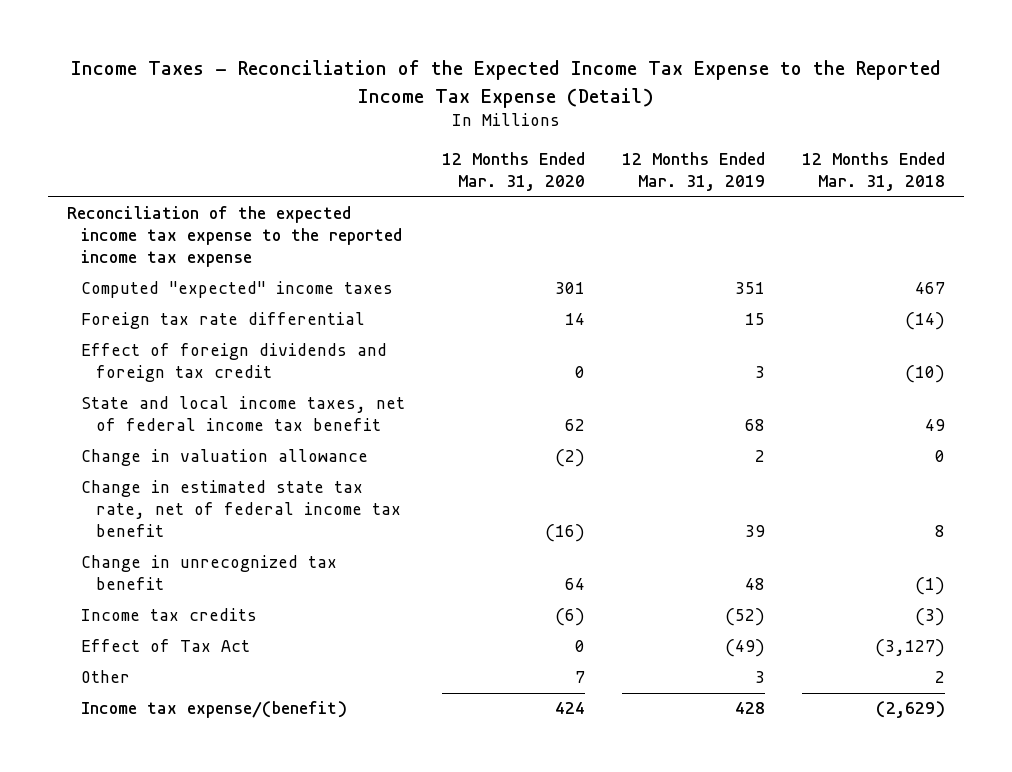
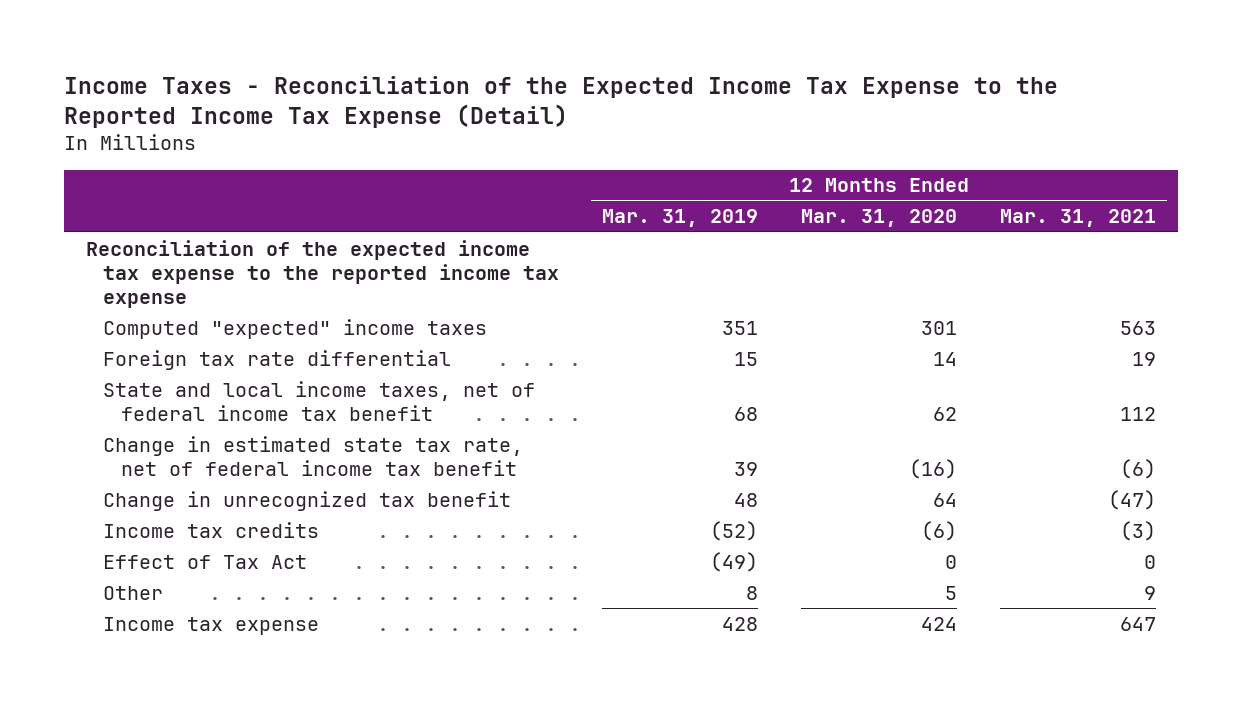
[802,152,946,192] 12 Months Ended Mar. 31, 2018 -> none
none -> [1000,209,1157,228] Mar. 31, 2021
[81,343,388,383] Effect of foreign dividends and foreign tax credit -> none
[81,449,369,467] Change in valuation allowance -> none
[575,671,586,684] 7 -> [945,585,958,600] 5
[755,671,766,684] 3 -> [746,585,759,600] 8
[81,701,348,719] Income tax expense/(benefit) -> [103,616,320,635] Income tax expense

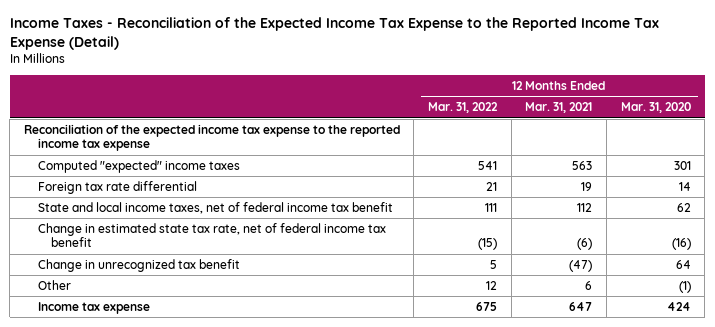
[602,209,759,228] Mar. 31, 2019 -> none
none -> [428,102,499,114] Mar. 31, 2022
[103,521,320,538] Income tax credits -> none
[103,554,308,569] Effect of Tax Act -> none
[945,585,958,600] 5 -> [678,280,691,293] (1)
[1144,585,1157,600] 9 -> [585,280,593,290] 6

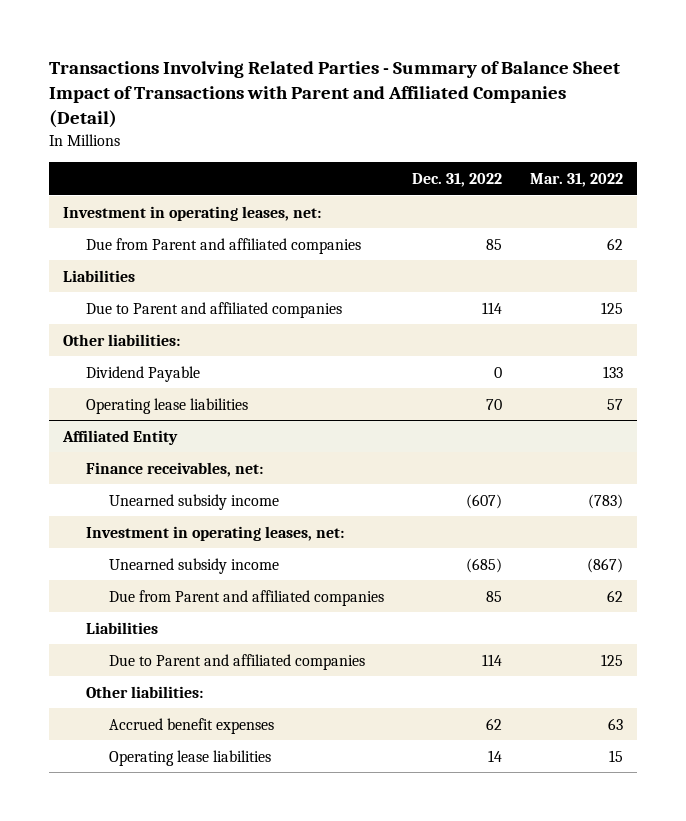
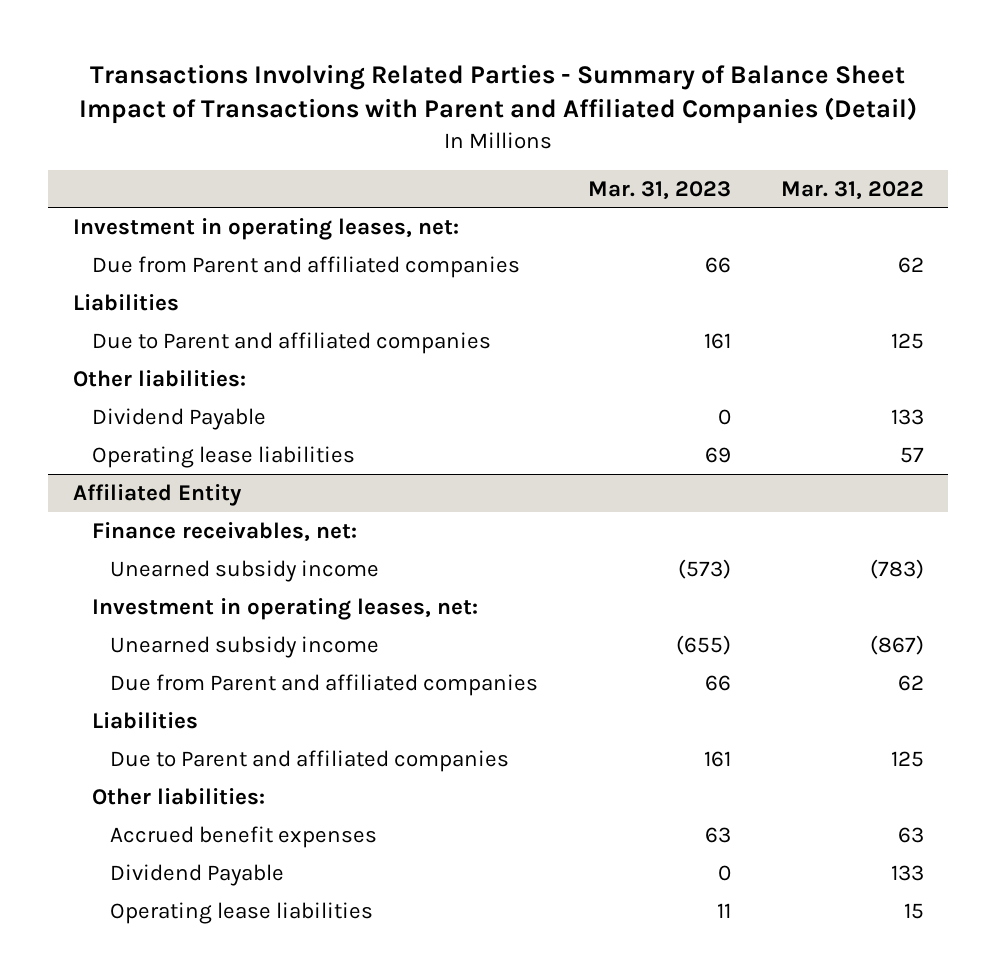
[411,172,502,187] Dec. 31, 2022 -> none
none -> [587,180,731,200] Mar. 31, 2023
none -> [110,863,285,886] Dividend Payable

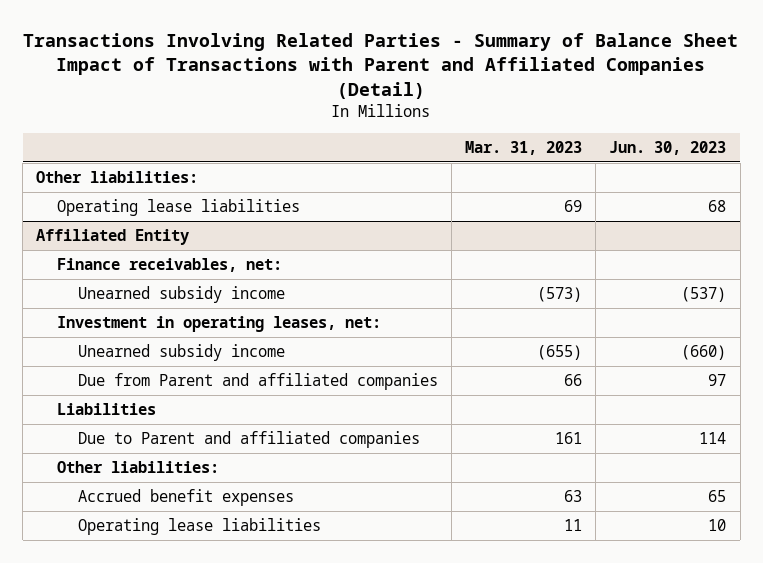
[780,180,924,200] Mar. 31, 2022 -> none
none -> [609,140,727,155] Jun. 30, 2023
[73,217,460,240] Investment in operating leases, net: -> none
[91,255,520,278] Due from Parent and affiliated companies -> none
[73,293,180,311] Liabilities -> none
[91,331,491,354] Due to Parent and affiliated companies -> none
[91,407,266,430] Dividend Payable -> none
[110,863,285,886] Dividend Payable -> none

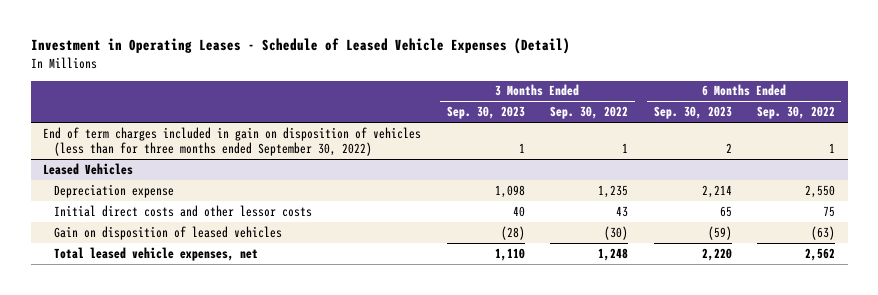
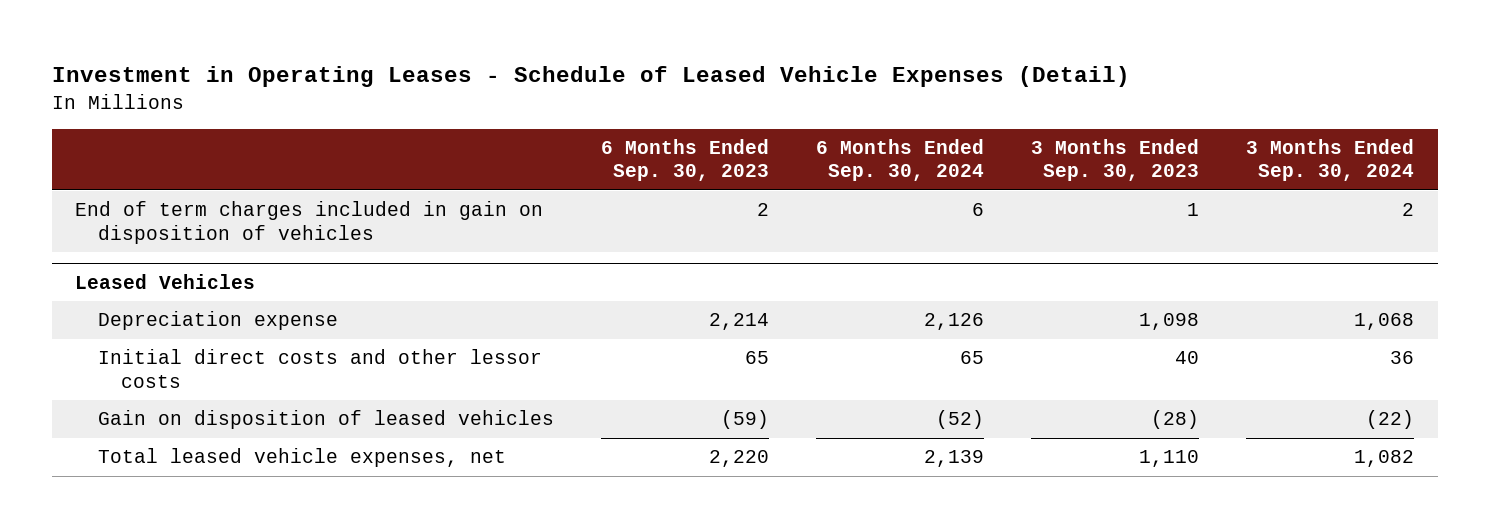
[550,106,629,120] Sep. 30, 2022 -> none
[757,106,836,120] Sep. 30, 2022 -> none
none -> [816,139,985,182] 6 Months Ended Sep. 30, 2024
none -> [1246,139,1415,182] 3 Months Ended Sep. 30, 2024
[43,126,422,157] End of term charges included in gain on disposition of vehicles (less than for three months ended September 30, 2022) -> [75,201,544,244] End of term charges included in gain on disposition of vehicles

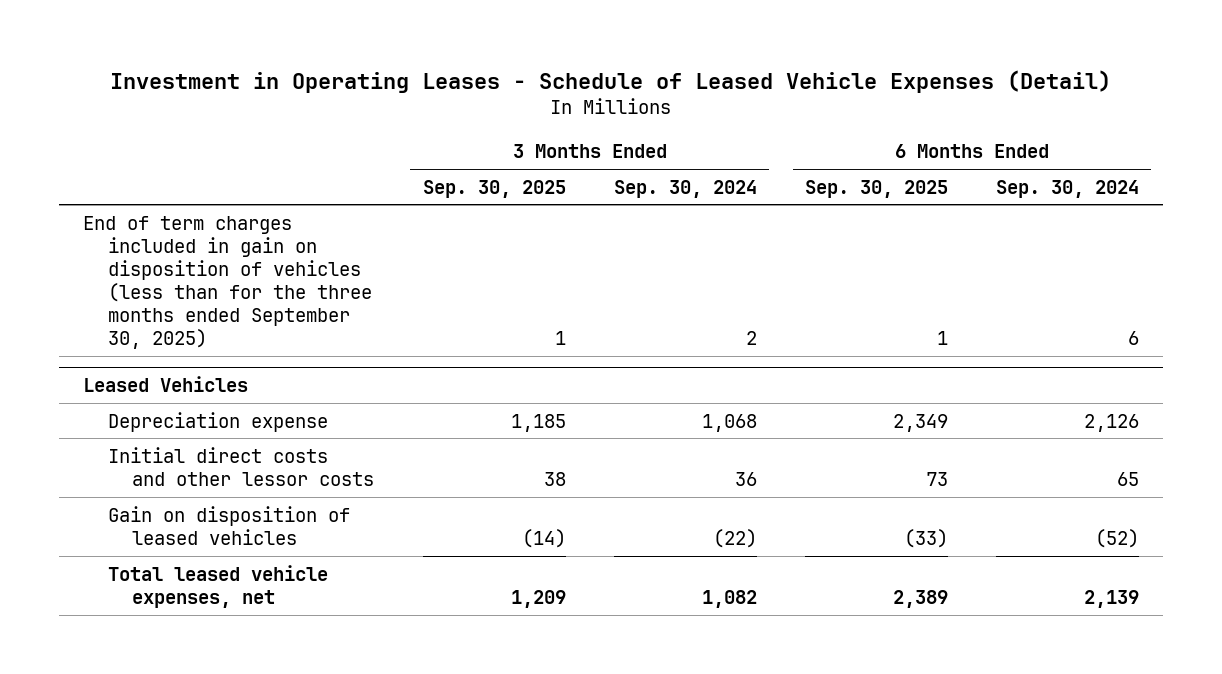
[601,139,770,182] 6 Months Ended Sep. 30, 2023 -> none
[1031,139,1200,182] 3 Months Ended Sep. 30, 2023 -> none
none -> [422,179,566,198] Sep. 30, 2025
none -> [805,179,949,198] Sep. 30, 2025
[75,201,544,244] End of term charges included in gain on disposition of vehicles -> [82,215,372,350] End of term charges included in gain on disposition of vehicles (less than for the three months ended September 30, 2025)

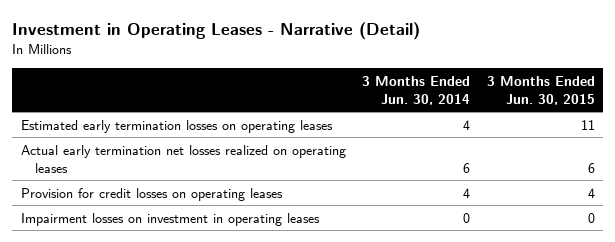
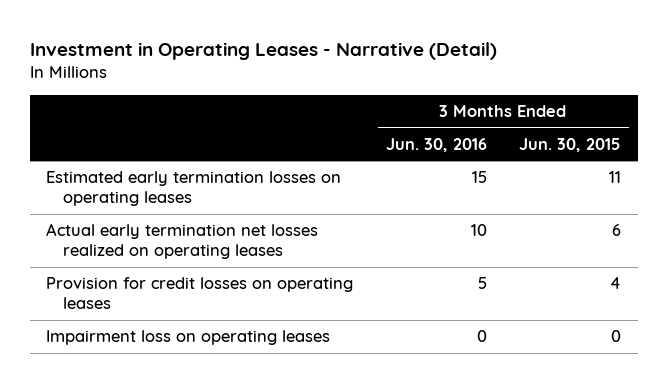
[362,75,471,105] 3 Months Ended Jun. 30, 2014 -> none
none -> [385,137,487,152] Jun. 30, 2016
[20,212,320,226] Impairment losses on investment in operating leases -> [46,330,331,346] Impairment loss on operating leases

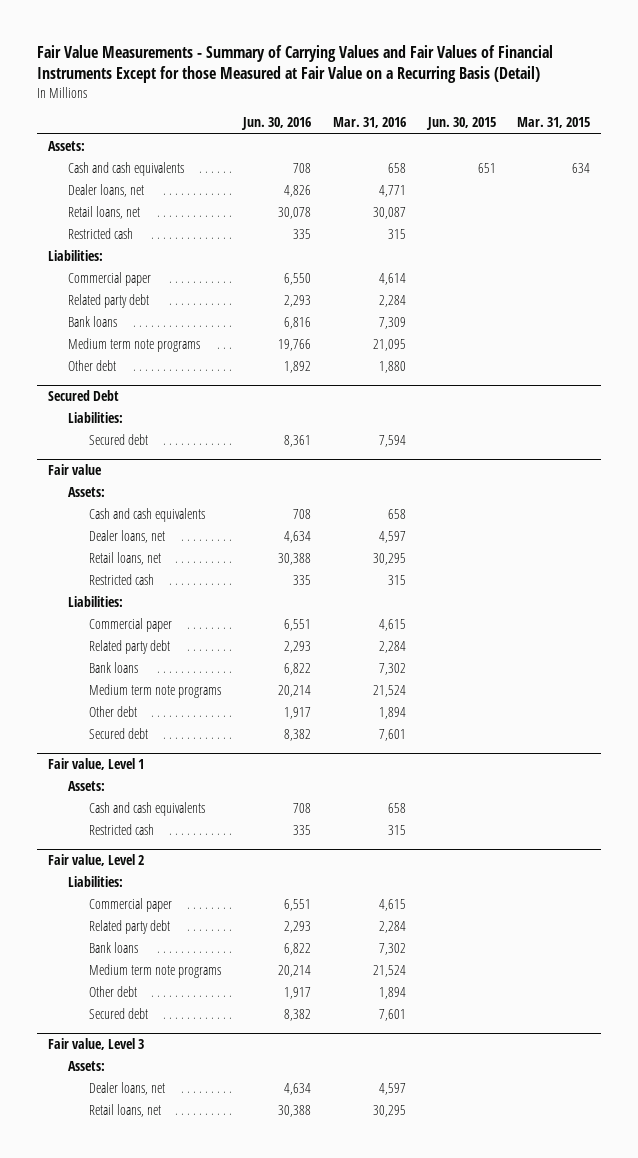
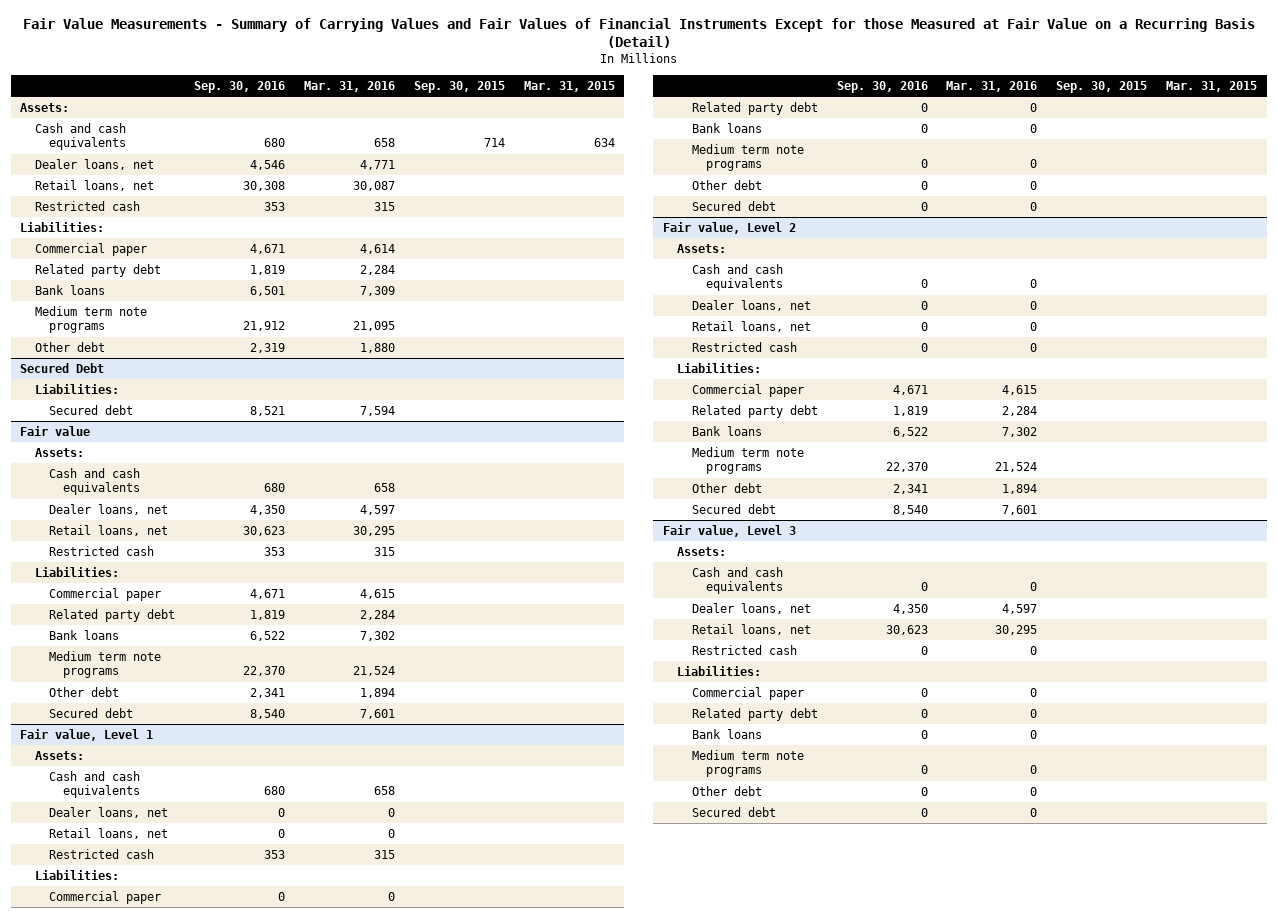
[240,117,311,131] Jun. 30, 2016 -> none
[425,117,496,131] Jun. 30, 2015 -> none
none -> [193,81,285,94] Sep. 30, 2016
none -> [413,81,505,94] Sep. 30, 2015
none -> [48,806,168,818] Dealer loans, net
none -> [48,827,168,839] Retail loans, net
none -> [34,869,119,880] Liabilities:
none -> [48,890,161,904] Commercial paper
none -> [691,101,818,115] Related party debt
none -> [691,122,762,133] Bank loans
none -> [691,143,804,172] Medium term note programs
none -> [691,179,762,190] Other debt
none -> [691,200,776,211] Secured debt
none -> [677,243,727,253] Assets:
none -> [691,263,784,292] Cash and cash equivalents
none -> [691,299,811,311] Dealer loans, net
none -> [691,320,811,332] Retail loans, net
none -> [691,341,797,352] Restricted cash
none -> [691,566,784,595] Cash and cash equivalents
none -> [691,644,797,655] Restricted cash
none -> [677,665,762,676] Liabilities:
none -> [691,686,804,700] Commercial paper
none -> [691,707,818,721] Related party debt
none -> [691,728,762,739] Bank loans
none -> [691,749,804,778] Medium term note programs
none -> [691,785,762,796] Other debt
none -> [691,806,776,817] Secured debt

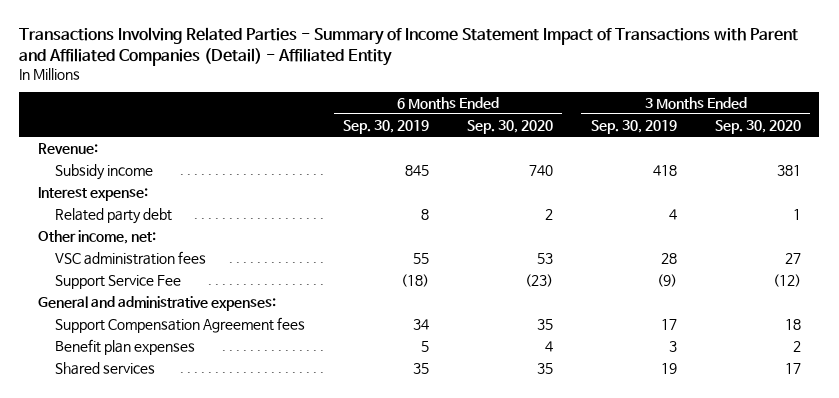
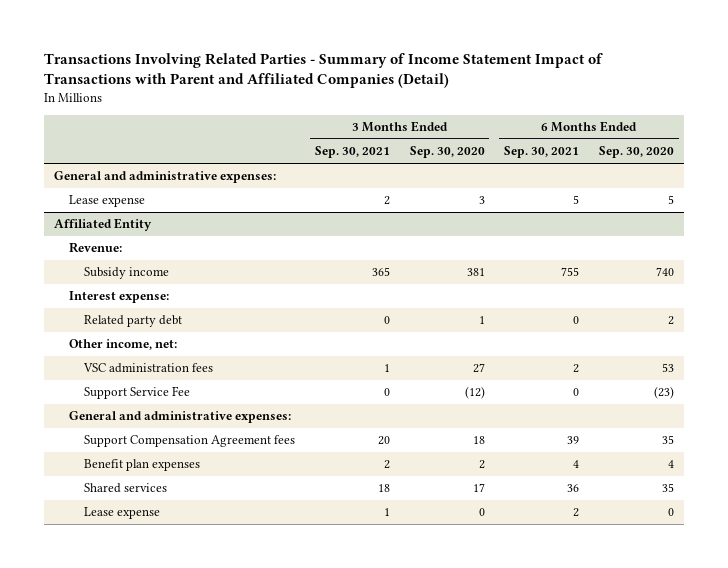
[19,27,799,66] Transactions Involving Related Parties - Summary of Income Statement Impact of Transactions with Parent and Affiliated Companies (Detail) - Affiliated Entity -> [44,53,604,89] Transactions Involving Related Parties - Summary of Income Statement Impact of Transactions with Parent and Affiliated Companies (Detail)
[343,119,430,134] Sep. 30, 2019 -> none
[590,119,677,134] Sep. 30, 2019 -> none
none -> [314,146,390,159] Sep. 30, 2021
none -> [504,146,580,159] Sep. 30, 2021
none -> [54,171,277,184] General and administrative expenses:
none -> [68,195,145,208] Lease expense
none -> [54,218,153,232] Affiliated Entity
none -> [83,507,160,520] Lease expense

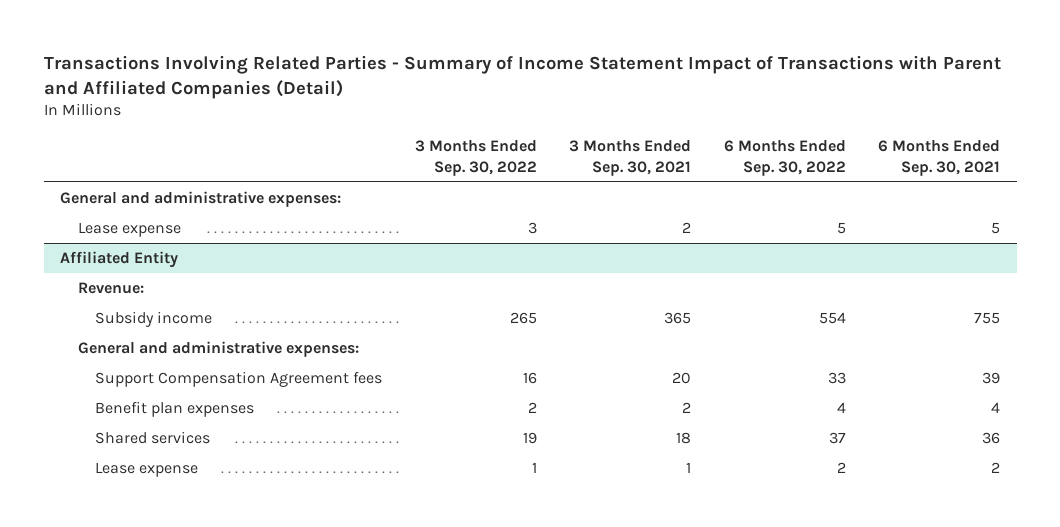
[409,146,485,159] Sep. 30, 2020 -> none
[599,146,675,159] Sep. 30, 2020 -> none
none -> [414,140,537,176] 3 Months Ended Sep. 30, 2022
none -> [723,140,846,176] 6 Months Ended Sep. 30, 2022
[68,291,169,304] Interest expense: -> none
[83,315,182,328] Related party debt -> none
[68,339,177,351] Other income, net: -> none
[82,363,213,374] VSC administration fees -> none
[83,386,190,400] Support Service Fee -> none

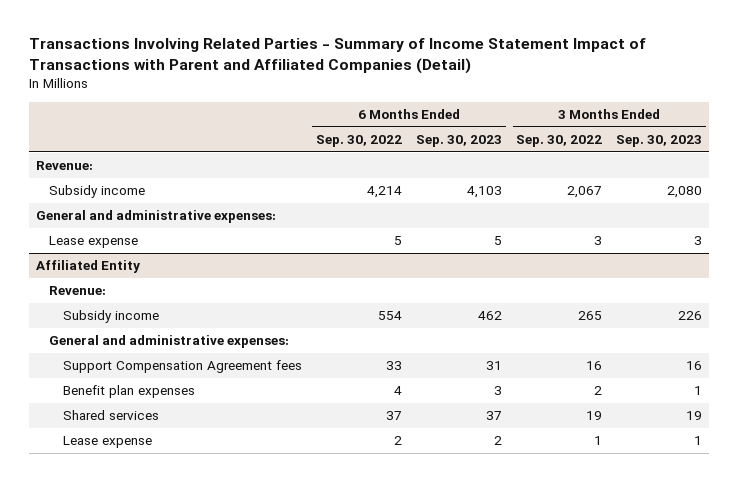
[569,140,692,176] 3 Months Ended Sep. 30, 2021 -> none
[878,140,1001,176] 6 Months Ended Sep. 30, 2021 -> none
none -> [415,135,502,148] Sep. 30, 2023
none -> [616,135,703,148] Sep. 30, 2023
none -> [35,161,93,171] Revenue:
none -> [49,185,146,199] Subsidy income

